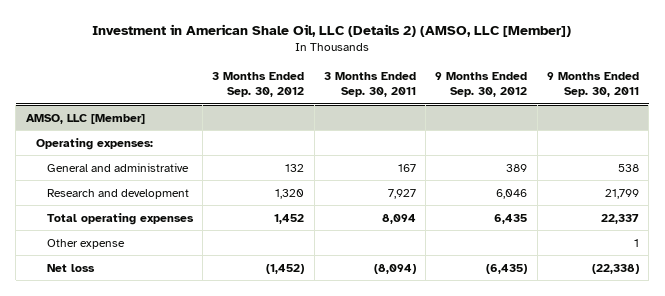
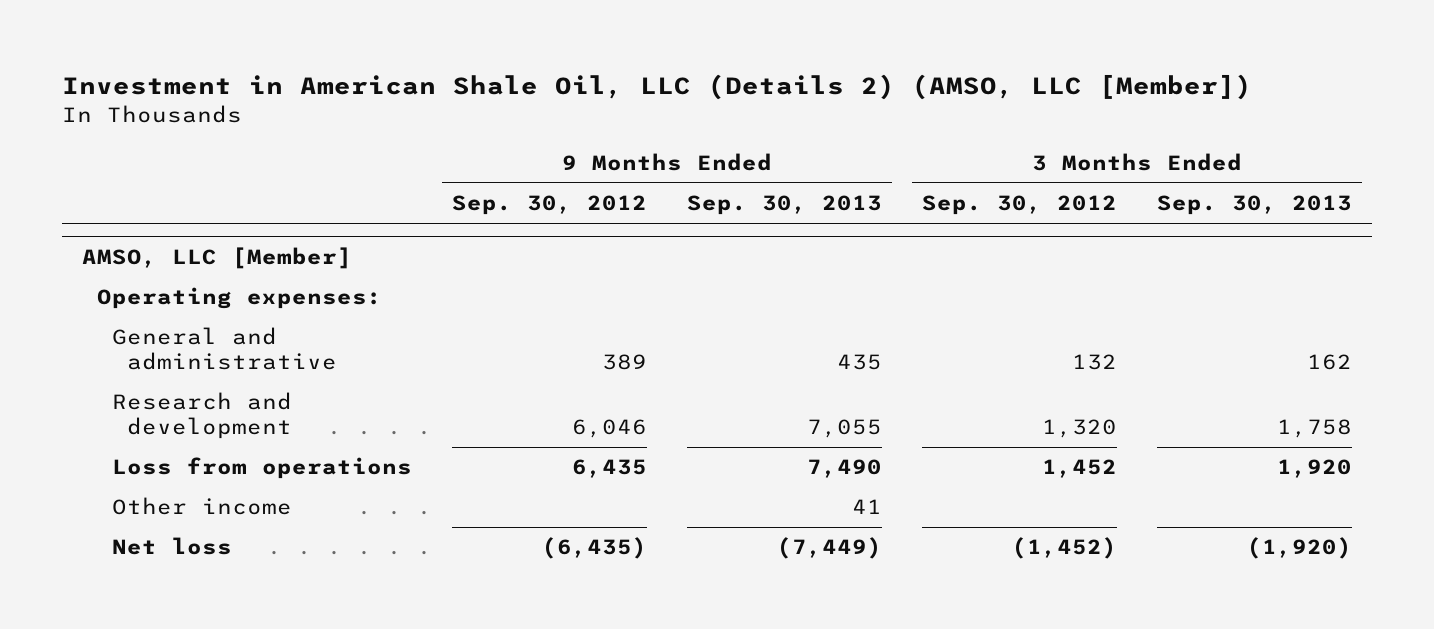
[323,71,416,98] 3 Months Ended Sep. 30, 2011 -> none
[546,71,639,98] 9 Months Ended Sep. 30, 2011 -> none
none -> [687,195,883,216] Sep. 30, 2013
none -> [1157,195,1353,216] Sep. 30, 2013
[46,238,125,249] Other expense -> none
[46,212,194,225] Total operating expenses -> [111,457,412,480] Loss from operations
none -> [111,497,292,516] Other income

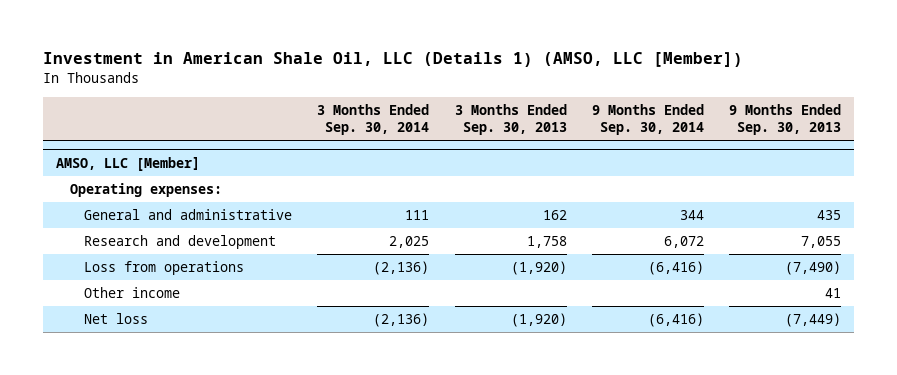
[62,73,1253,100] Investment in American Shale Oil, LLC (Details 2) (AMSO, LLC [Member]) -> [43,52,744,68] Investment in American Shale Oil, LLC (Details 1) (AMSO, LLC [Member])
[451,195,647,216] Sep. 30, 2012 -> none
[922,195,1118,216] Sep. 30, 2012 -> none
none -> [317,103,430,135] 3 Months Ended Sep. 30, 2014
none -> [592,103,705,135] 9 Months Ended Sep. 30, 2014
[807,459,883,479] 7,490 -> [785,261,842,276] (7,490)
[1277,459,1353,479] 1,920 -> [510,261,567,276] (1,920)

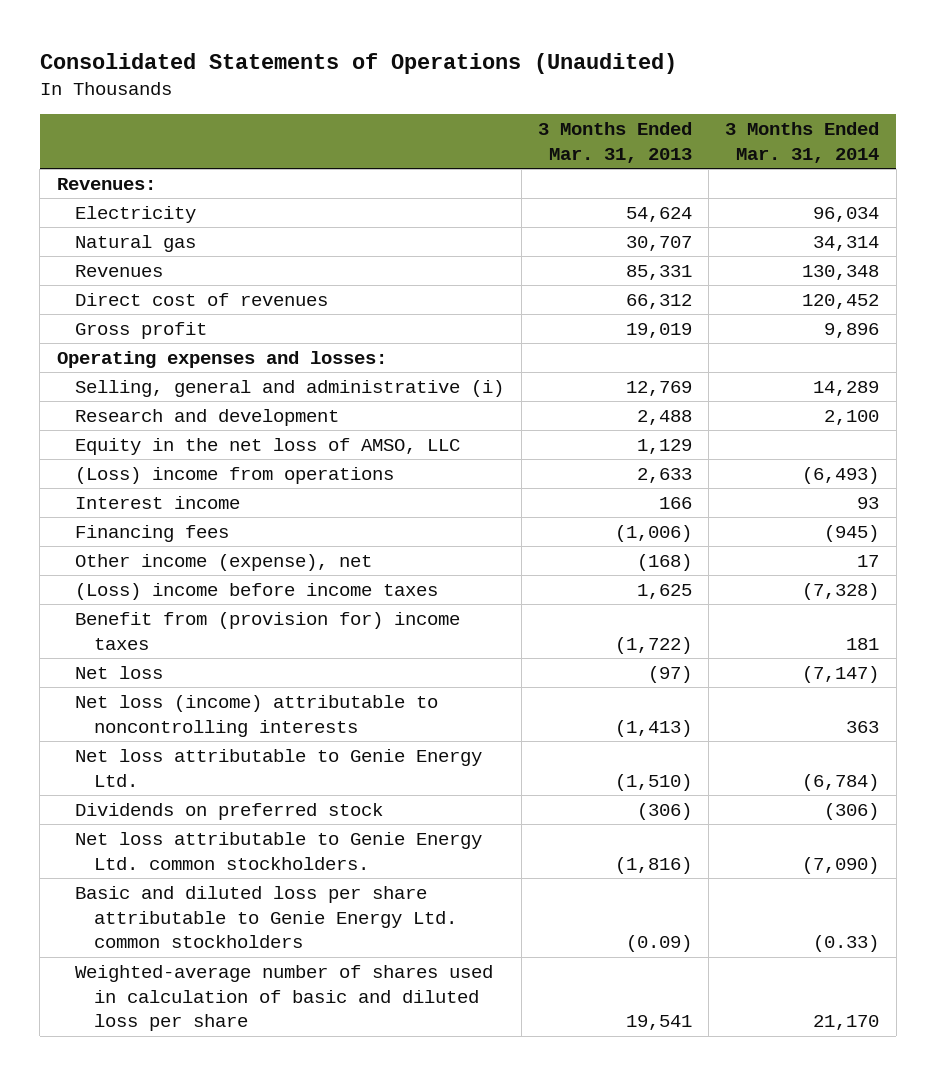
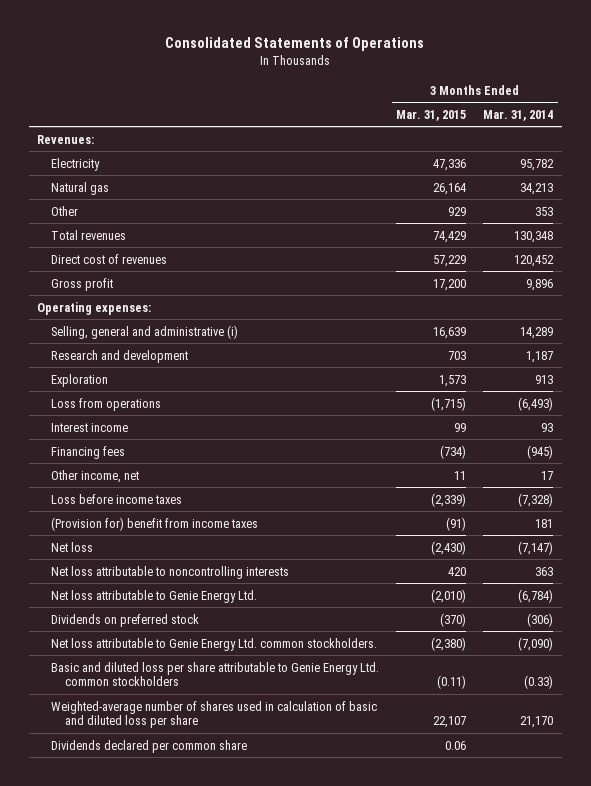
[39,53,677,75] Consolidated Statements of Operations (Unaudited) -> [165,37,425,52] Consolidated Statements of Operations
[537,122,692,163] 3 Months Ended Mar. 31, 2013 -> none
none -> [396,109,467,121] Mar. 31, 2015
[813,206,880,222] 96,034 -> [520,158,555,171] 95,782
[813,235,880,251] 34,314 -> [520,182,554,195] 34,213
none -> [50,205,78,216] Other
[75,264,164,277] Revenues -> [50,229,126,240] Total revenues
[56,350,387,368] Operating expenses and losses: -> [37,301,152,315] Operating expenses:
[75,437,461,455] Equity in the net loss of AMSO, LLC -> none
[824,409,880,425] 2,100 -> [526,350,554,363] 1,187
none -> [50,373,108,387] Exploration
[75,466,395,484] (Loss) income from operations -> [50,397,161,411] Loss from operations
[75,553,373,571] Other income (expense), net -> [50,469,139,483] Other income, net
[75,582,439,600] (Loss) income before income taxes -> [50,493,182,504] Loss before income taxes
[75,611,461,650] Benefit from (provision for) income taxes -> [50,516,258,531] (Provision for) benefit from income taxes
[75,694,439,737] Net loss (income) attributable to noncontrolling interests -> [50,565,289,579] Net loss attributable to noncontrolling interests
none -> [50,739,247,753] Dividends declared per common share

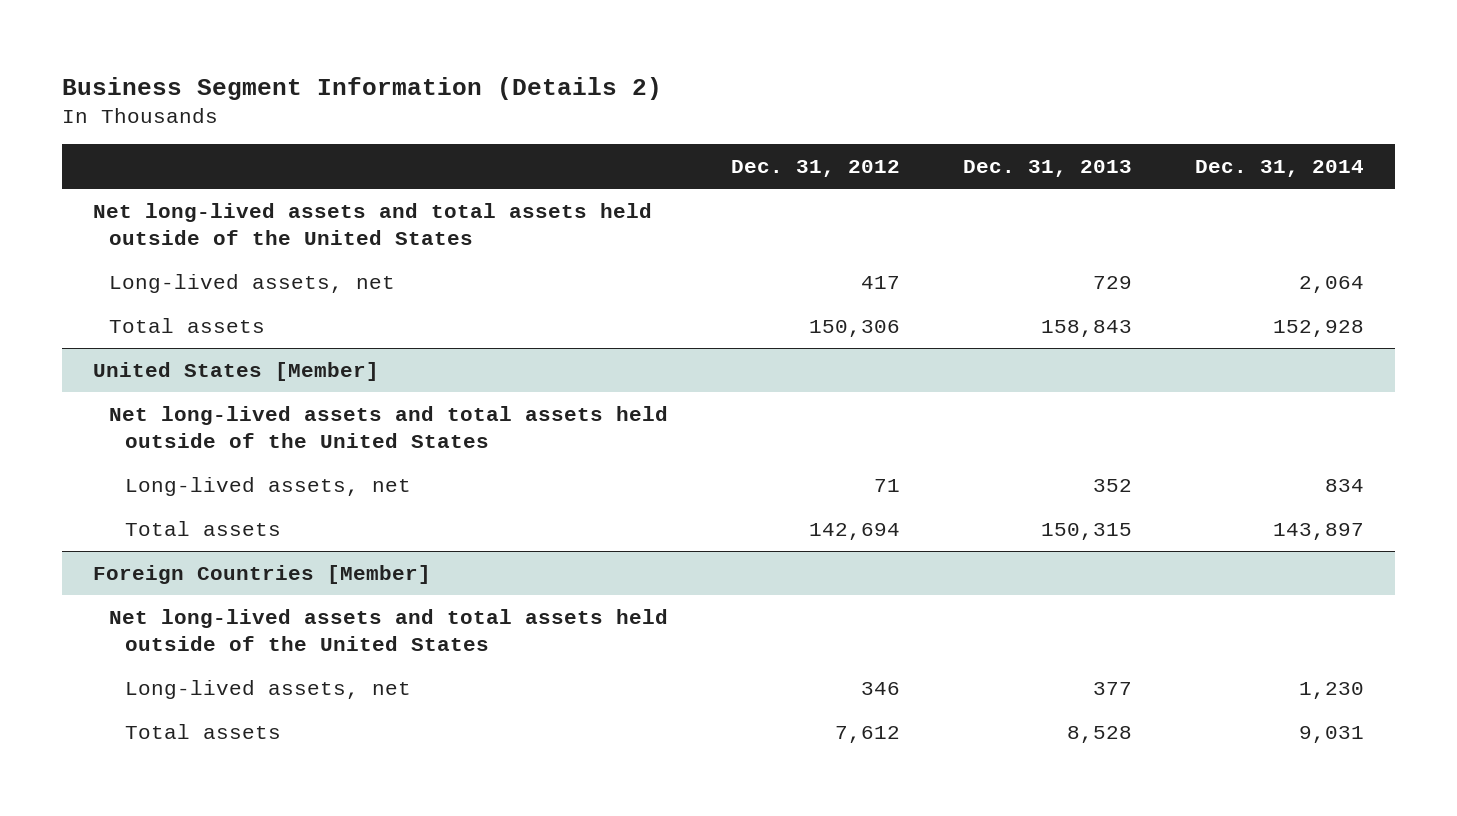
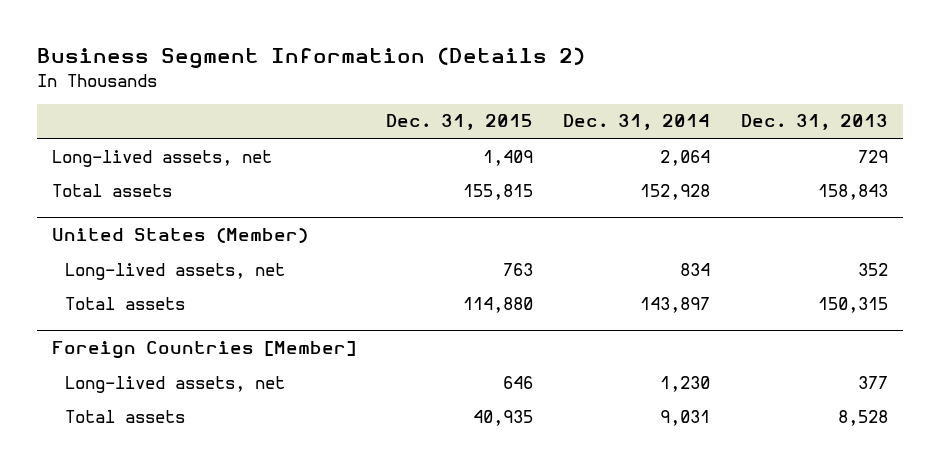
[730,160,900,178] Dec. 31, 2012 -> none
none -> [386,114,534,131] Dec. 31, 2015
[93,203,653,246] Net long-lived assets and total assets held outside of the United States -> none
[108,406,668,449] Net long-lived assets and total assets held outside of the United States -> none
[93,362,380,382] United States [Member] -> [51,228,308,244] United States (Member)
[108,609,668,652] Net long-lived assets and total assets held outside of the United States -> none

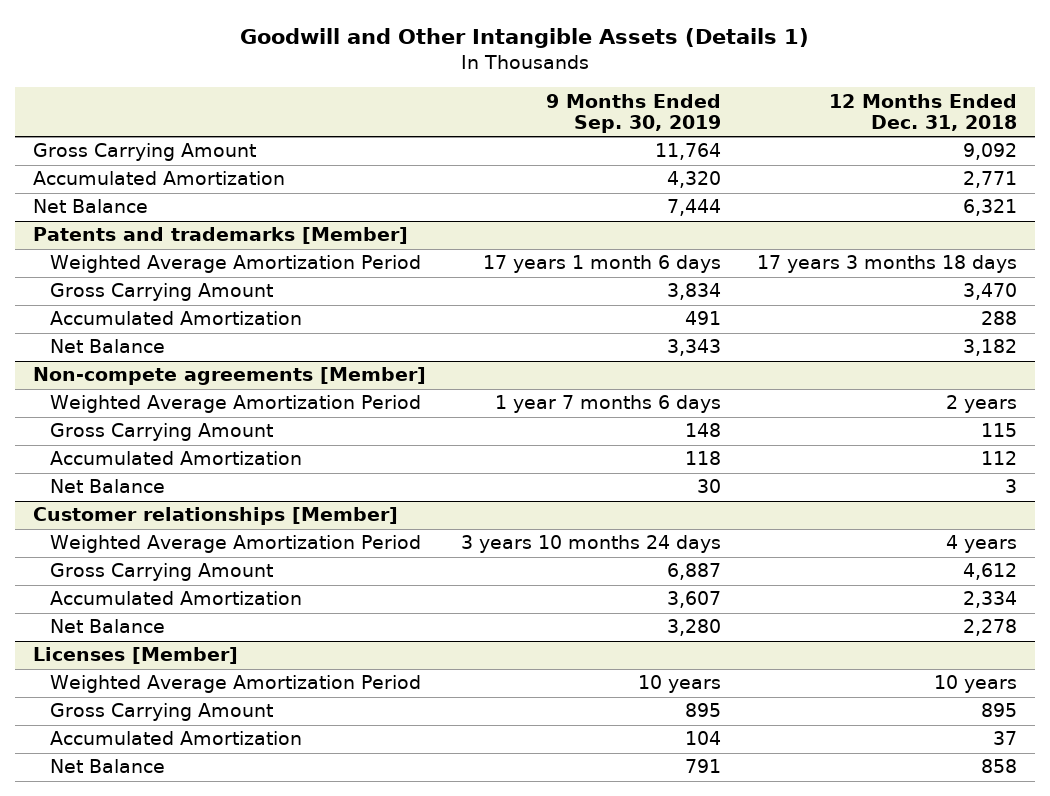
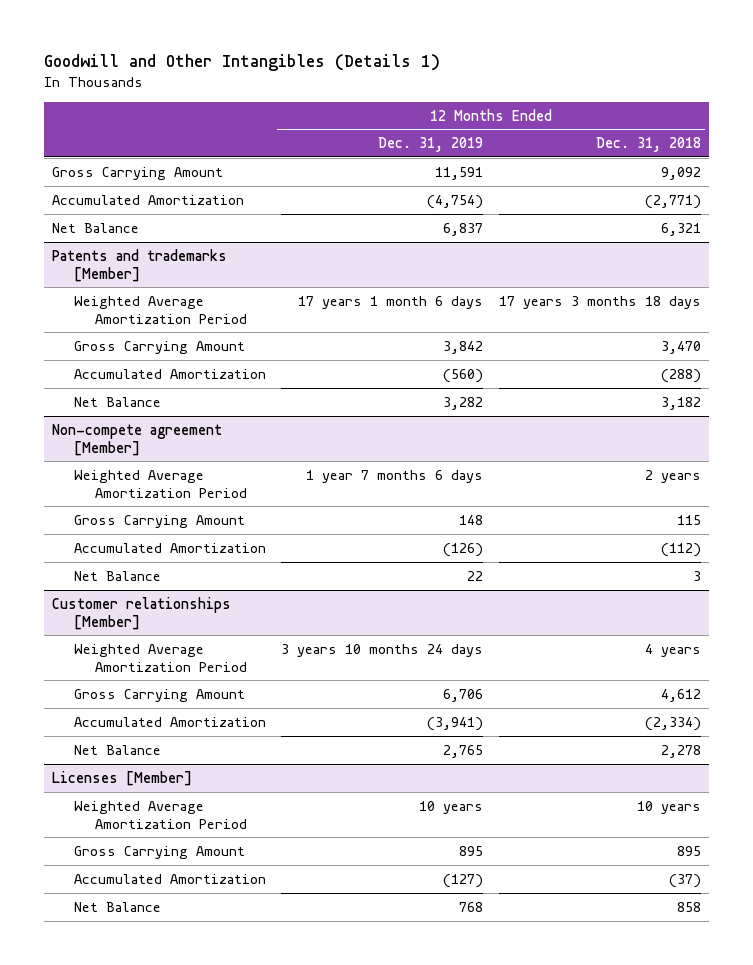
[239,27,809,48] Goodwill and Other Intangible Assets (Details 1) -> [44,54,441,72] Goodwill and Other Intangibles (Details 1)
[546,93,722,134] 9 Months Ended Sep. 30, 2019 -> none
none -> [378,137,484,153] Dec. 31, 2019
[962,171,1017,189] 2,771 -> [645,194,702,209] (2,771)
[980,311,1017,326] 288 -> [661,368,702,383] (288)
[33,367,427,386] Non-compete agreements [Member] -> [52,423,223,456] Non-compete agreement [Member]
[980,451,1017,466] 112 -> [661,542,702,557] (112)
[962,591,1017,609] 2,334 -> [645,716,702,731] (2,334)
[992,731,1017,746] 37 -> [669,873,702,888] (37)

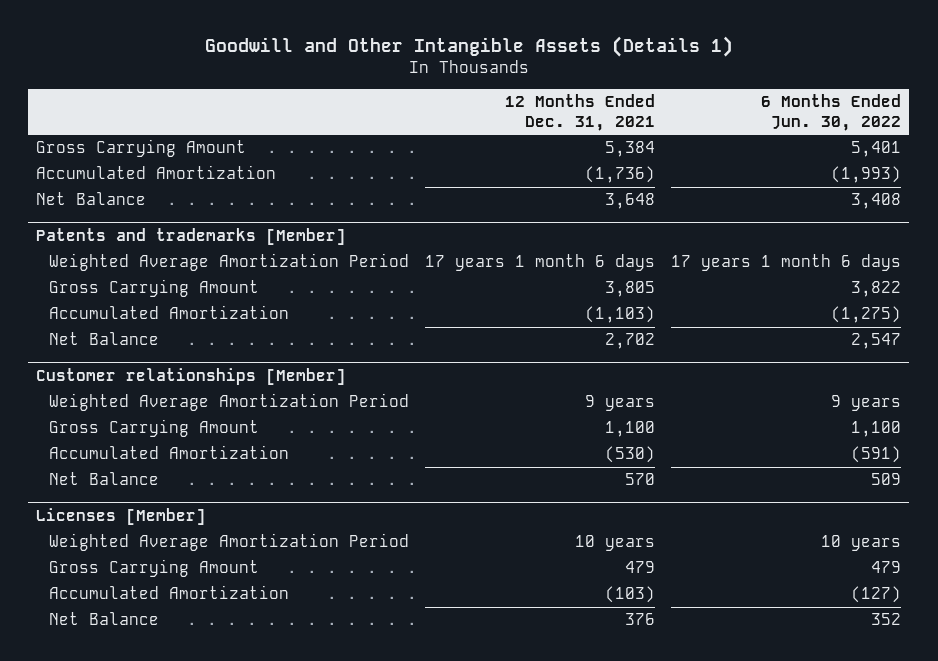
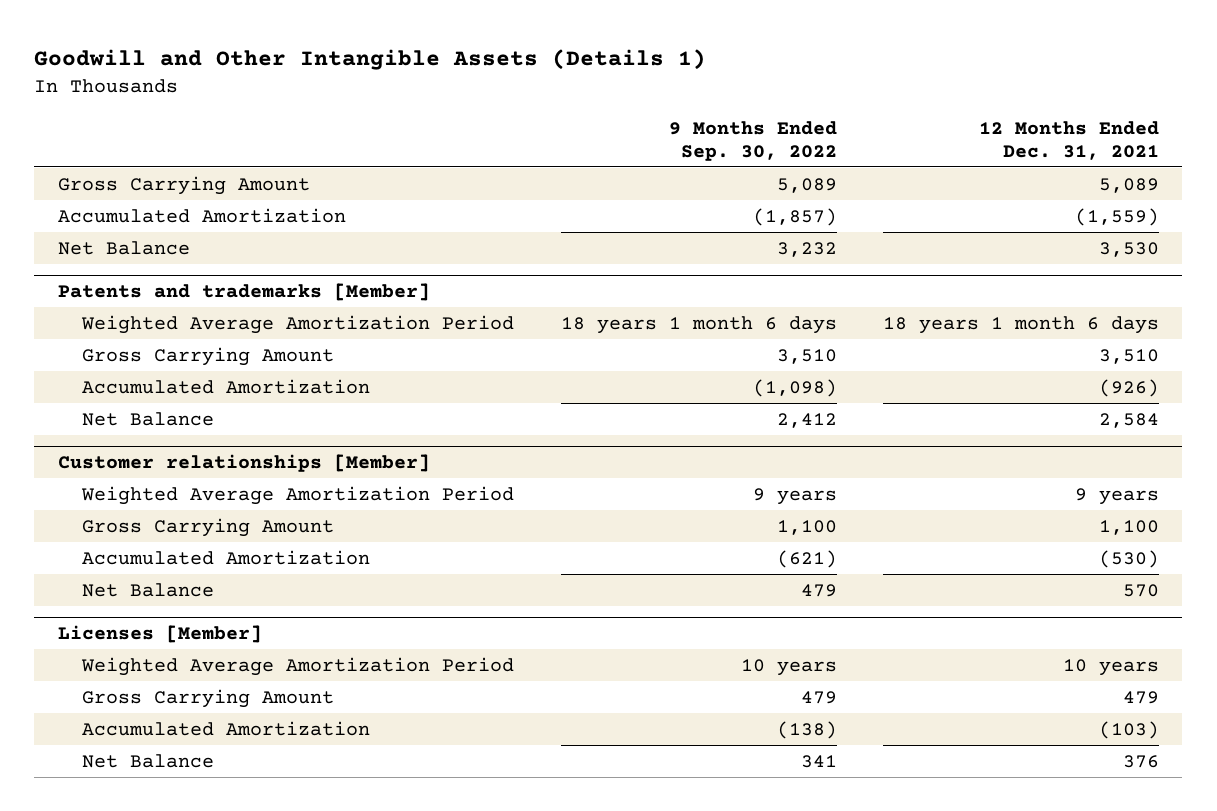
[761,94,902,131] 6 Months Ended Jun. 30, 2022 -> none
none -> [668,120,837,161] 9 Months Ended Sep. 30, 2022
[605,141,656,158] 5,384 -> [1098,177,1159,193] 5,089
[585,166,656,184] (1,736) -> [1074,207,1159,226] (1,559)
[605,193,656,210] 3,648 -> [1098,241,1159,257] 3,530
[425,254,656,272] 17 years 1 month 6 days -> [882,315,1159,334] 18 years 1 month 6 days
[605,281,656,298] 3,805 -> [1098,348,1159,364] 3,510
[585,306,656,324] (1,103) -> [1098,378,1159,397] (926)
[605,333,656,350] 2,702 -> [1098,412,1159,428] 2,584

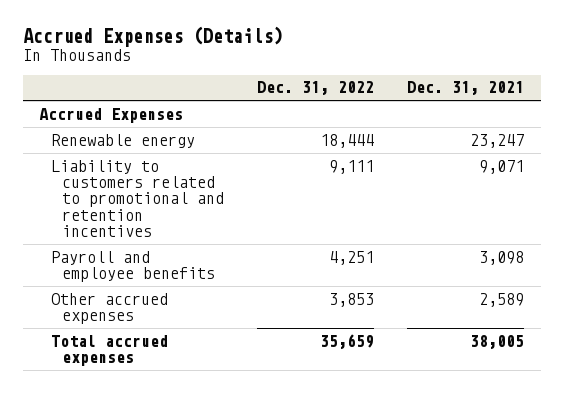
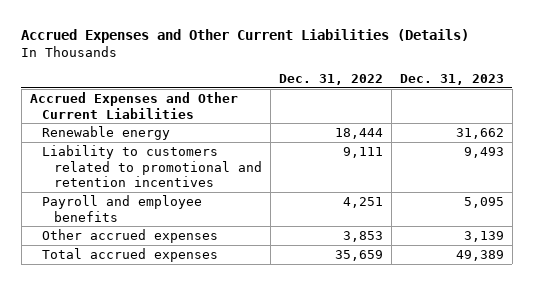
[22,26,283,48] Accrued Expenses (Details) -> [21,29,470,44] Accrued Expenses and Other Current Liabilities (Details)
[407,81,525,96] Dec. 31, 2021 -> none
none -> [399,74,504,86] Dec. 31, 2023
[39,107,184,123] Accrued Expenses -> [29,91,238,119] Accrued Expenses and Other Current Liabilities

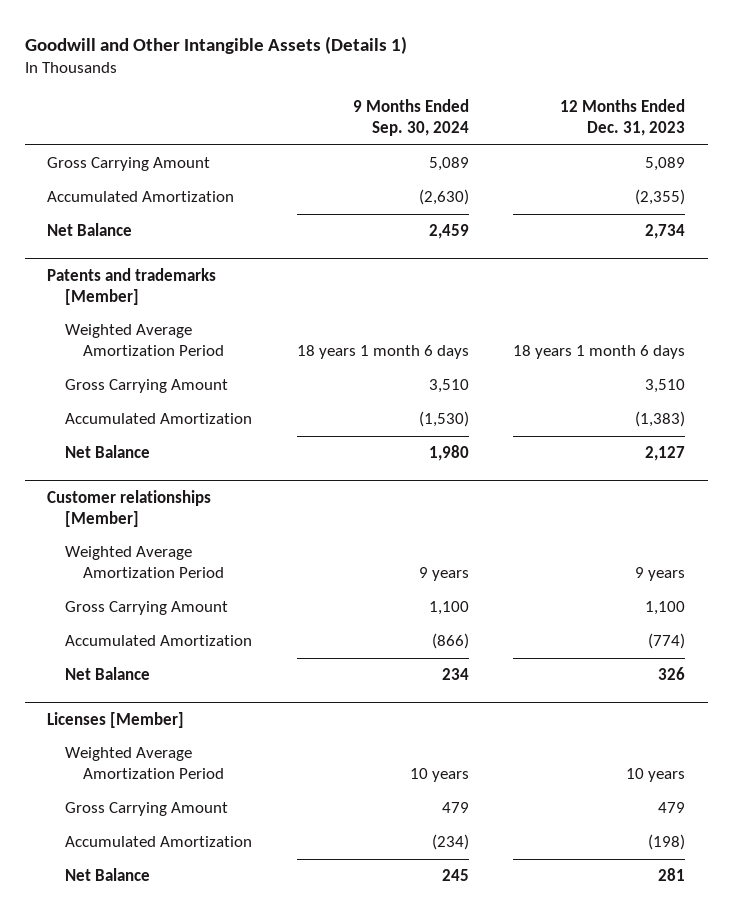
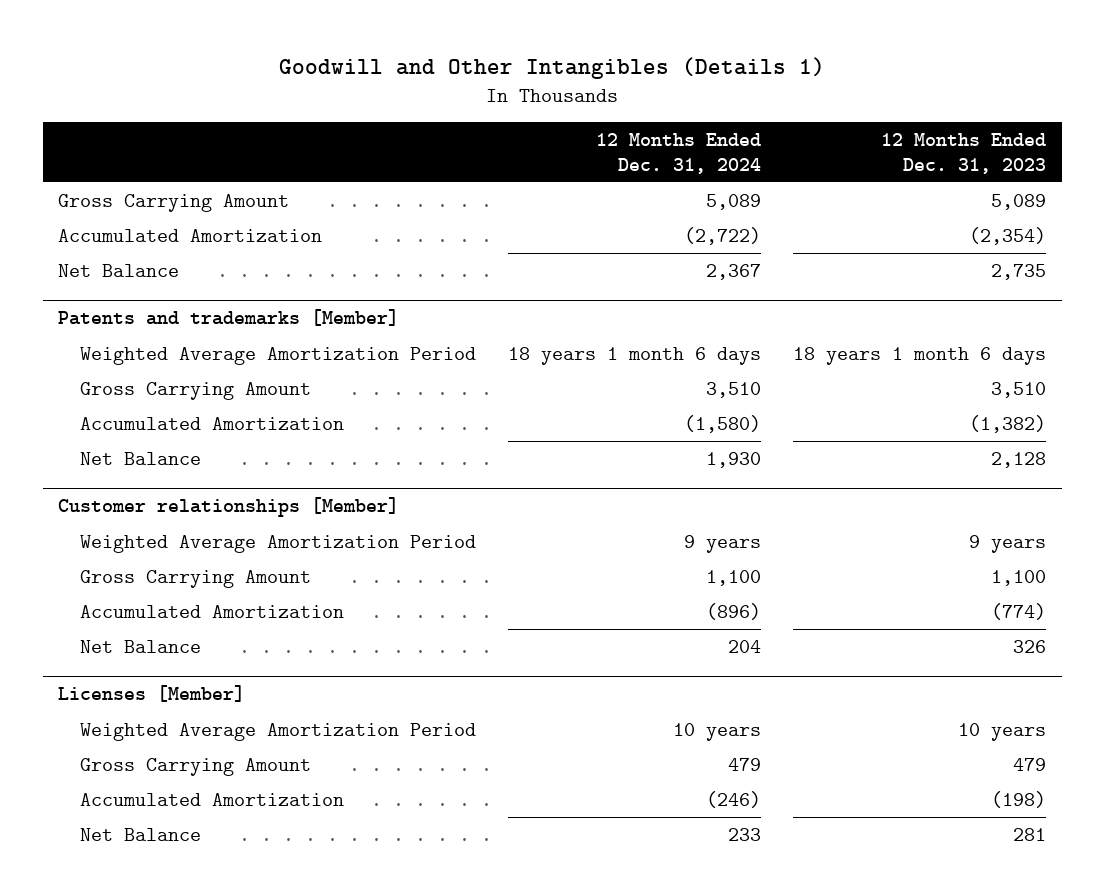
[25,35,408,54] Goodwill and Other Intangible Assets (Details 1) -> [279,57,826,80] Goodwill and Other Intangibles (Details 1)
[352,99,469,137] 9 Months Ended Sep. 30, 2024 -> none
none -> [596,132,762,174] 12 Months Ended Dec. 31, 2024
[635,189,686,206] (2,355) -> [969,226,1047,245] (2,354)
[645,224,686,240] 2,734 -> [991,263,1047,280] 2,735
[635,411,686,428] (1,383) -> [969,414,1047,433] (1,382)
[645,446,686,462] 2,127 -> [991,451,1047,468] 2,128

